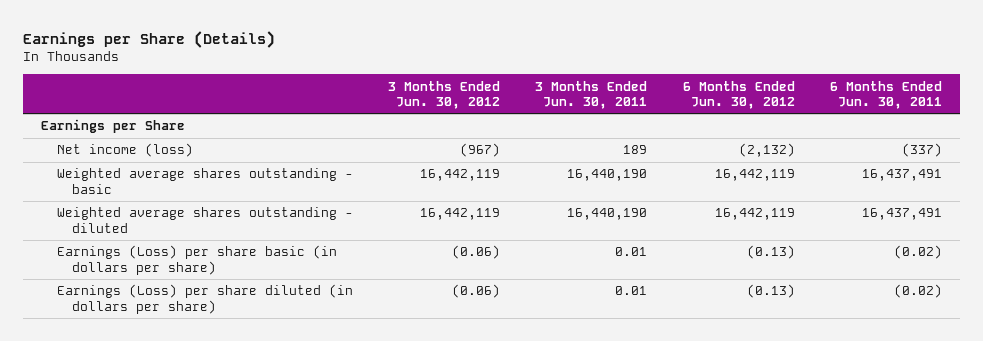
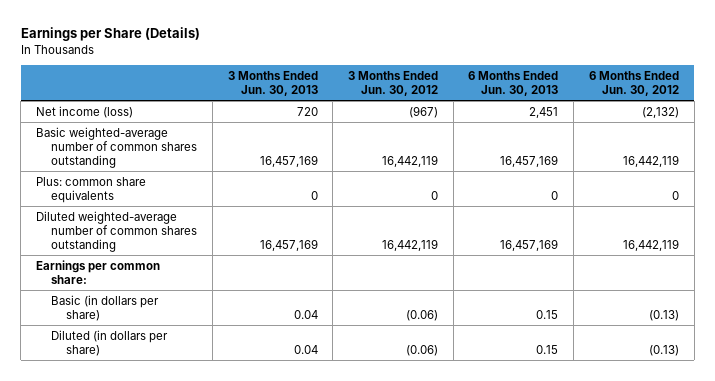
[535,80,648,109] 3 Months Ended Jun. 30, 2011 -> none
[830,80,943,109] 6 Months Ended Jun. 30, 2011 -> none
none -> [227,70,318,96] 3 Months Ended Jun. 30, 2013
none -> [468,70,559,96] 6 Months Ended Jun. 30, 2013
[41,119,186,134] Earnings per Share -> none
[56,168,353,194] Weighted average shares outstanding - basic -> [35,126,198,168] Basic weighted-average number of common shares outstanding
none -> [35,176,146,203] Plus: common share equivalents
[56,207,353,233] Weighted average shares outstanding - diluted -> [35,210,198,252] Diluted weighted-average number of common shares outstanding
none -> [35,259,160,284] Earnings per common share:
[56,245,337,275] Earnings (Loss) per share basic (in dollars per share) -> [51,294,160,321] Basic (in dollars per share)
[56,284,353,314] Earnings (Loss) per share diluted (in dollars per share) -> [51,329,169,356] Diluted (in dollars per share)

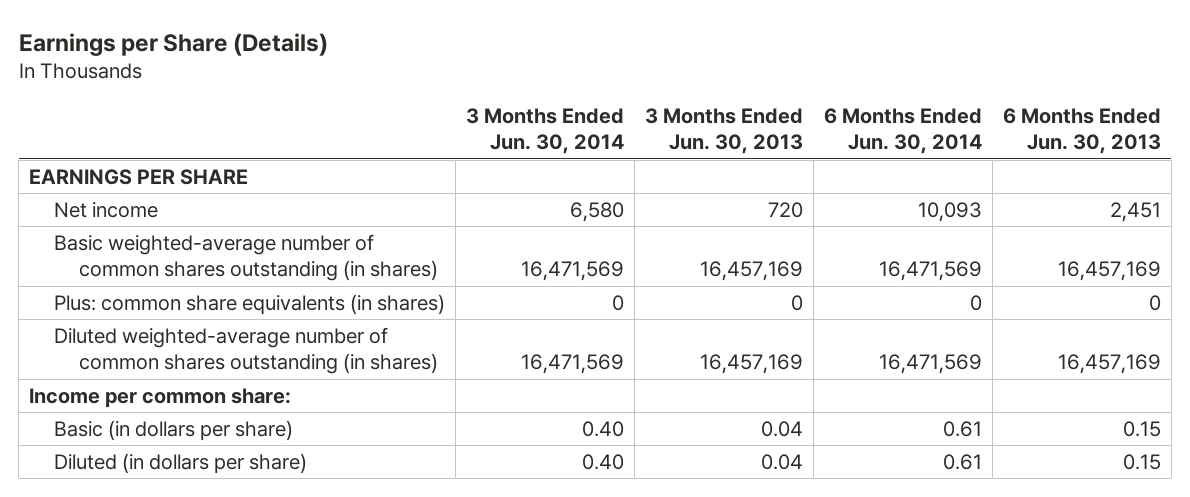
[347,70,438,96] 3 Months Ended Jun. 30, 2012 -> none
[588,70,679,96] 6 Months Ended Jun. 30, 2012 -> none
none -> [466,107,625,155] 3 Months Ended Jun. 30, 2014
none -> [824,107,983,155] 6 Months Ended Jun. 30, 2014
none -> [29,168,249,185] EARNINGS PER SHARE
[35,105,133,118] Net income (loss) -> [54,201,159,218] Net income
[35,126,198,168] Basic weighted-average number of common shares outstanding -> [54,233,439,282] Basic weighted-average number of common shares outstanding (in shares)
[35,176,146,203] Plus: common share equivalents -> [54,293,446,315] Plus: common share equivalents (in shares)
[35,210,198,252] Diluted weighted-average number of common shares outstanding -> [54,326,439,375] Diluted weighted-average number of common shares outstanding (in shares)
[35,259,160,284] Earnings per common share: -> [29,387,292,408] Income per common share:

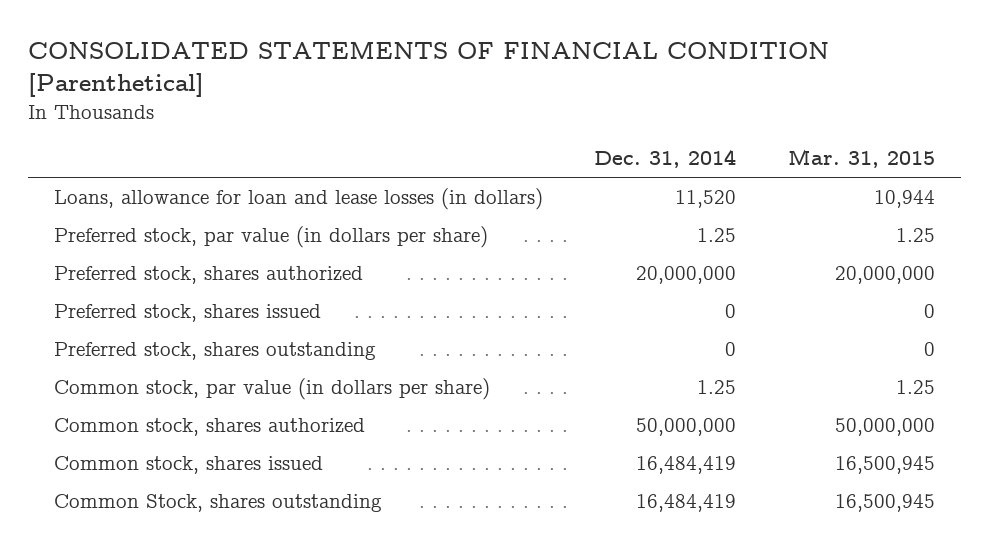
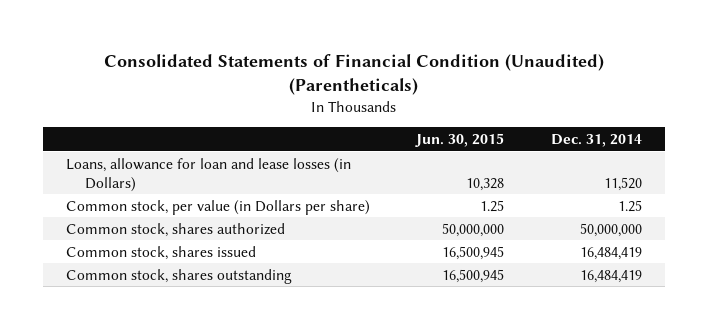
[27,41,829,98] CONSOLIDATED STATEMENTS OF FINANCIAL CONDITION [Parenthetical] -> [103,53,604,95] Consolidated Statements of Financial Condition (Unaudited) (Parentheticals)
[787,149,935,169] Mar. 31, 2015 -> none
none -> [415,133,505,148] Jun. 30, 2015
[53,226,488,249] Preferred stock, par value (in dollars per share) -> none
[53,266,363,285] Preferred stock, shares authorized -> none
[53,304,321,323] Preferred stock, shares issued -> none
[53,342,376,361] Preferred stock, shares outstanding -> none
[53,188,543,211] Loans, allowance for loan and lease losses (in dollars) -> [65,157,351,192] Loans, allowance for loan and lease losses (in Dollars)
[53,378,490,401] Common stock, par value (in dollars per share) -> [65,199,370,215] Common stock, per value (in Dollars per share)
[53,494,382,513] Common Stock, shares outstanding -> [65,268,292,284] Common stock, shares outstanding

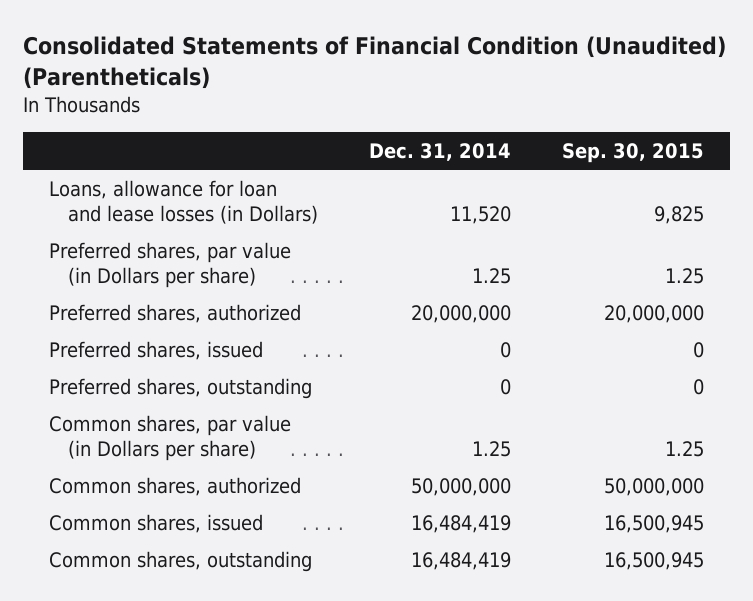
[415,133,505,148] Jun. 30, 2015 -> none
none -> [562,143,705,164] Sep. 30, 2015
none -> [48,241,291,288] Preferred shares, par value (in Dollars per share)
none -> [48,303,301,323] Preferred shares, authorized
none -> [48,340,263,360] Preferred shares, issued
none -> [48,377,312,399] Preferred shares, outstanding
[65,199,370,215] Common stock, per value (in Dollars per share) -> [48,414,291,461] Common shares, par value (in Dollars per share)
[65,222,285,237] Common stock, shares authorized -> [48,476,301,496] Common shares, authorized
[65,245,256,260] Common stock, shares issued -> [48,513,263,533] Common shares, issued
[65,268,292,284] Common stock, shares outstanding -> [48,550,312,572] Common shares, outstanding

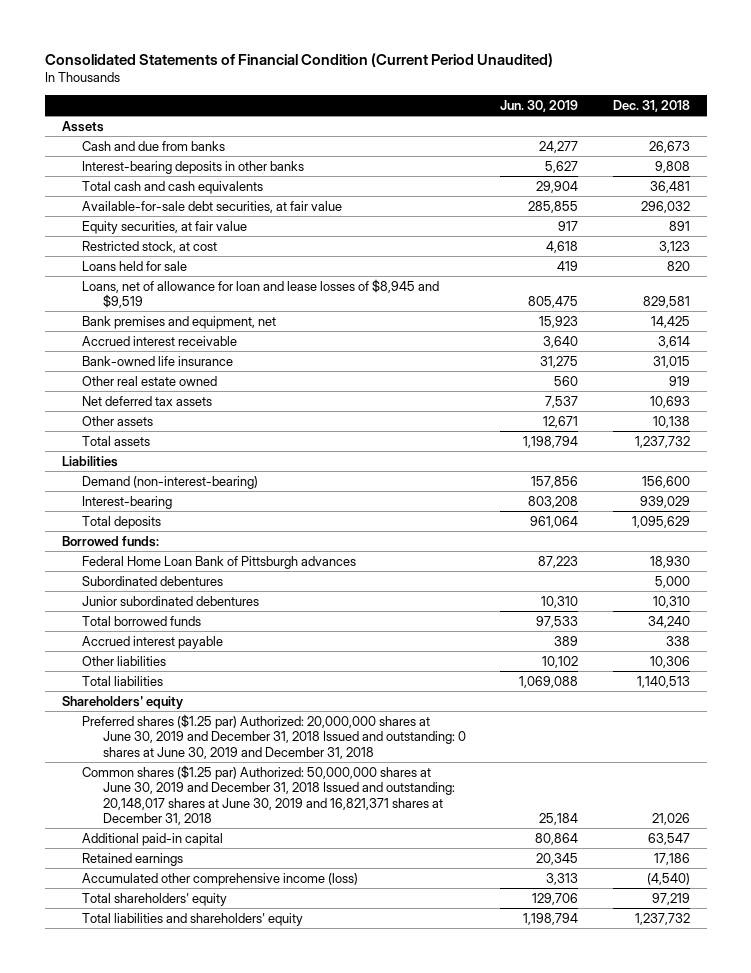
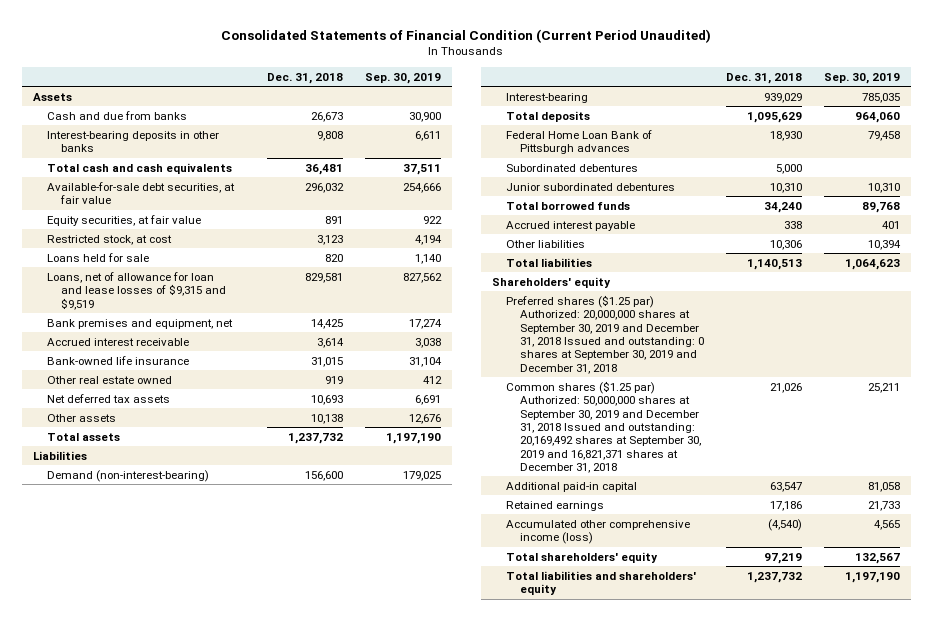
[500,99,579,112] Jun. 30, 2019 -> none
none -> [364,72,441,84] Sep. 30, 2019
[82,278,440,309] Loans, net of allowance for loan and lease losses of $8,945 and $9,519 -> [46,271,226,310] Loans, net of allowance for loan and lease losses of $9,315 and $9,519
[61,535,159,547] Borrowed funds: -> none
[82,713,466,759] Preferred shares ($1.25 par) Authorized: 20,000,000 shares at June 30, 2019 and December 31, 2018 Issued and outstanding: 0 shares at June 30, 2019 and December 31, 2018 -> [505,294,704,374] Preferred shares ($1.25 par) Authorized: 20,000,000 shares at September 30, 2019 and December 31, 2018 Issued and outstanding: 0 shares at September 30, 2019 and December 31, 2018
[82,764,455,826] Common shares ($1.25 par) Authorized: 50,000,000 shares at June 30, 2019 and December 31, 2018 Issued and outstanding: 20,148,017 shares at June 30, 2019 and 16,821,371 shares at December 31, 2018 -> [505,380,701,473] Common shares ($1.25 par) Authorized: 50,000,000 shares at September 30, 2019 and December 31, 2018 Issued and outstanding: 20,169,492 shares at September 30, 2019 and 16,821,371 shares at December 31, 2018

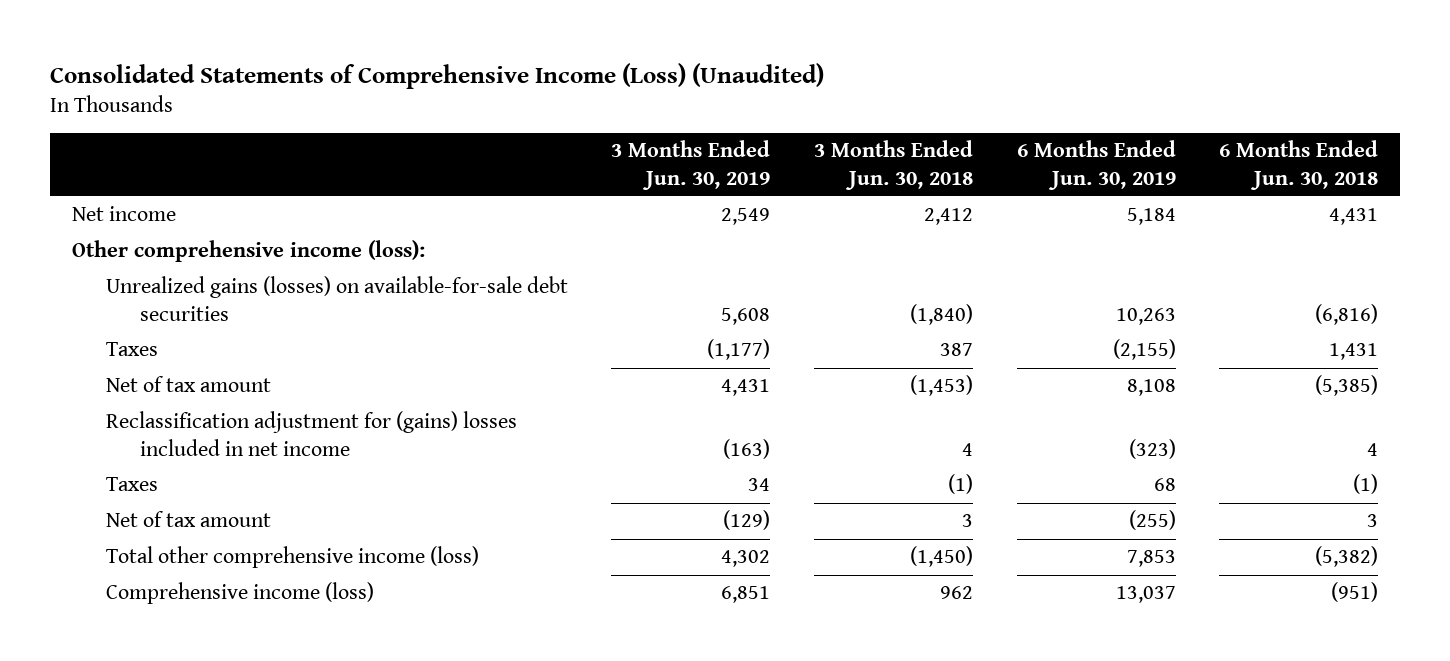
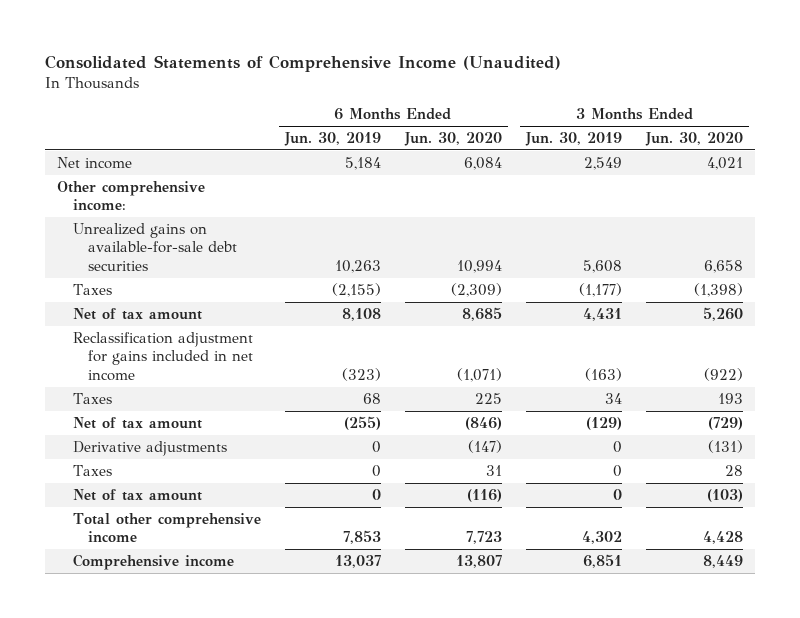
[49,62,824,89] Consolidated Statements of Comprehensive Income (Loss) (Unaudited) -> [44,54,561,72] Consolidated Statements of Comprehensive Income (Unaudited)
[814,140,974,190] 3 Months Ended Jun. 30, 2018 -> none
[1219,140,1379,190] 6 Months Ended Jun. 30, 2018 -> none
none -> [403,131,502,146] Jun. 30, 2020
none -> [645,131,744,146] Jun. 30, 2020
[71,240,425,263] Other comprehensive income (loss): -> [56,180,205,211] Other comprehensive income:
[105,276,568,321] Unrealized gains (losses) on available-for-sale debt securities -> [72,222,238,271] Unrealized gains on available-for-sale debt securities
[105,411,517,456] Reclassification adjustment for (gains) losses included in net income -> [72,331,254,381] Reclassification adjustment for gains included in net income
none -> [72,440,227,456] Derivative adjustments
none -> [72,464,112,476] Taxes
none -> [72,488,202,501] Net of tax amount
[105,546,479,569] Total other comprehensive income (loss) -> [72,512,261,543] Total other comprehensive income
[105,582,374,605] Comprehensive income (loss) -> [72,553,234,570] Comprehensive income

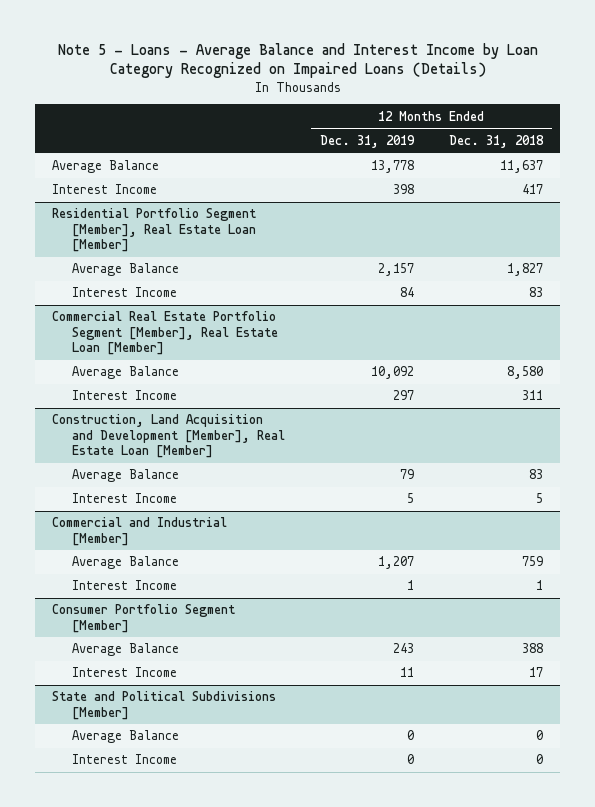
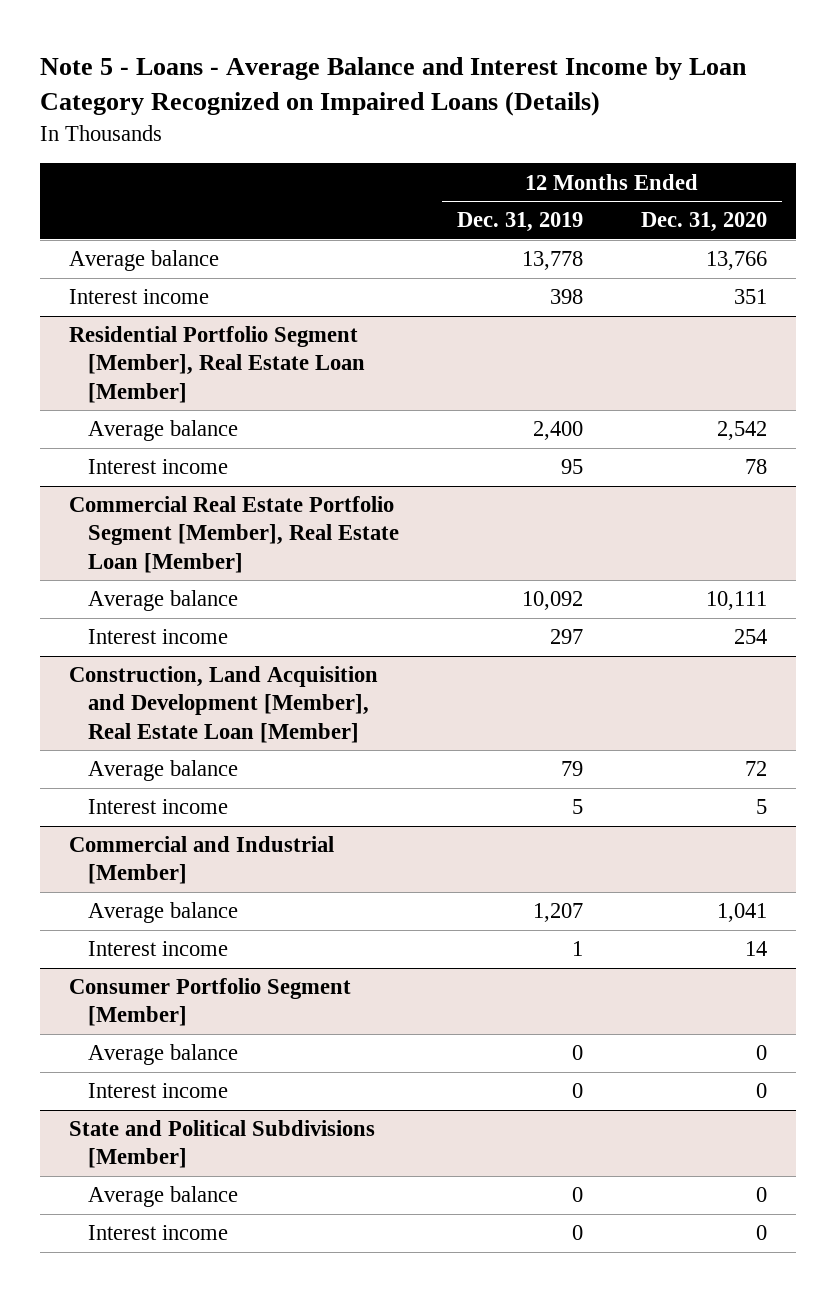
[448,134,544,148] Dec. 31, 2018 -> none
none -> [641,212,768,233] Dec. 31, 2020
[52,160,160,174] Average Balance -> [69,250,220,272] Average balance
[52,184,158,195] Interest Income -> [69,289,210,305] Interest income
[71,263,179,277] Average Balance -> [87,420,238,442] Average balance
[377,263,414,277] 2,157 -> [532,421,583,441] 2,400
[71,287,177,298] Interest Income -> [87,459,228,475] Interest income
[399,287,414,298] 84 -> [560,459,583,475] 95
[71,366,179,380] Average Balance -> [87,590,238,612] Average balance
[71,390,177,401] Interest Income -> [87,629,228,645] Interest income
[71,469,179,483] Average Balance -> [87,760,238,782] Average balance
[71,493,177,504] Interest Income -> [87,799,228,815] Interest income
[71,556,179,570] Average Balance -> [87,902,238,924] Average balance
[71,580,177,591] Interest Income -> [87,941,228,957] Interest income
[71,643,179,657] Average Balance -> [87,1044,238,1066] Average balance
[392,643,414,654] 243 -> [571,1045,583,1061] 0
[71,667,177,678] Interest Income -> [87,1083,228,1099] Interest income
[399,667,414,678] 11 -> [571,1083,583,1099] 0
[71,730,179,744] Average Balance -> [87,1186,238,1208] Average balance
[71,754,177,765] Interest Income -> [87,1225,228,1241] Interest income

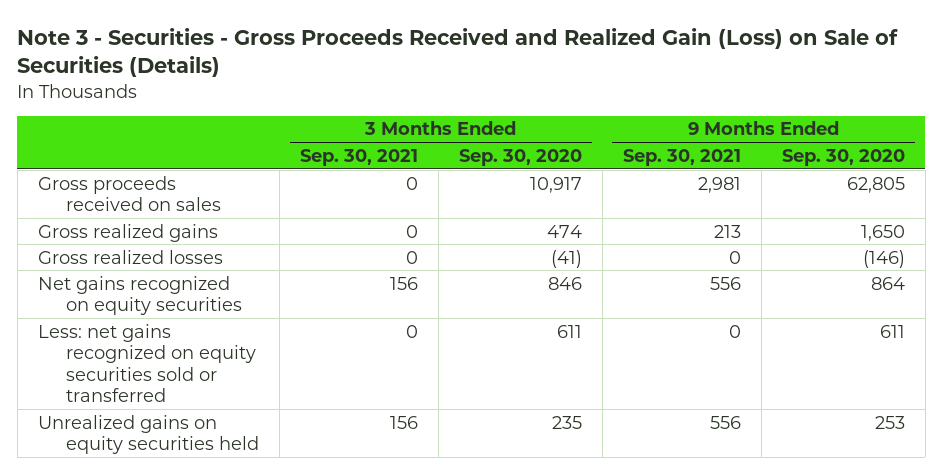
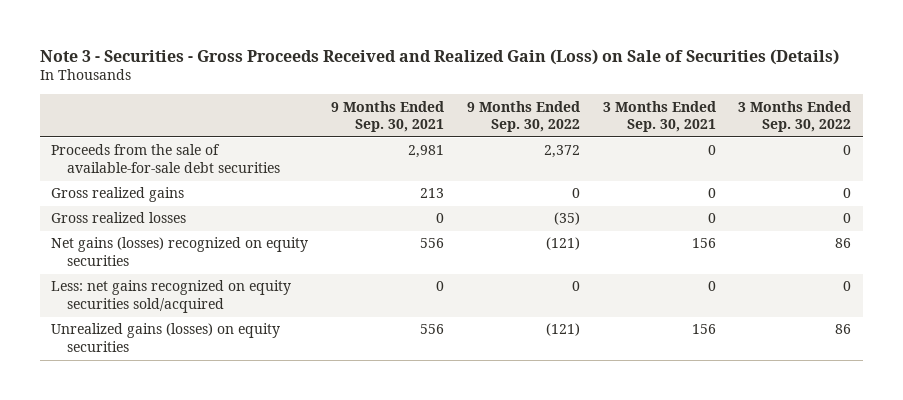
[458,148,582,166] Sep. 30, 2020 -> none
[781,148,905,166] Sep. 30, 2020 -> none
none -> [466,100,580,133] 9 Months Ended Sep. 30, 2022
none -> [738,100,852,133] 3 Months Ended Sep. 30, 2022
[37,175,221,212] Gross proceeds received on sales -> [51,144,280,174] Proceeds from the sale of available-for-sale debt securities
[37,275,242,316] Net gains recognized on equity securities -> [51,237,309,267] Net gains (losses) recognized on equity securities
[37,323,256,403] Less: net gains recognized on equity securities sold or transferred -> [51,280,292,314] Less: net gains recognized on equity securities sold/acquired
[37,414,259,455] Unrealized gains on equity securities held -> [51,323,281,353] Unrealized gains (losses) on equity securities

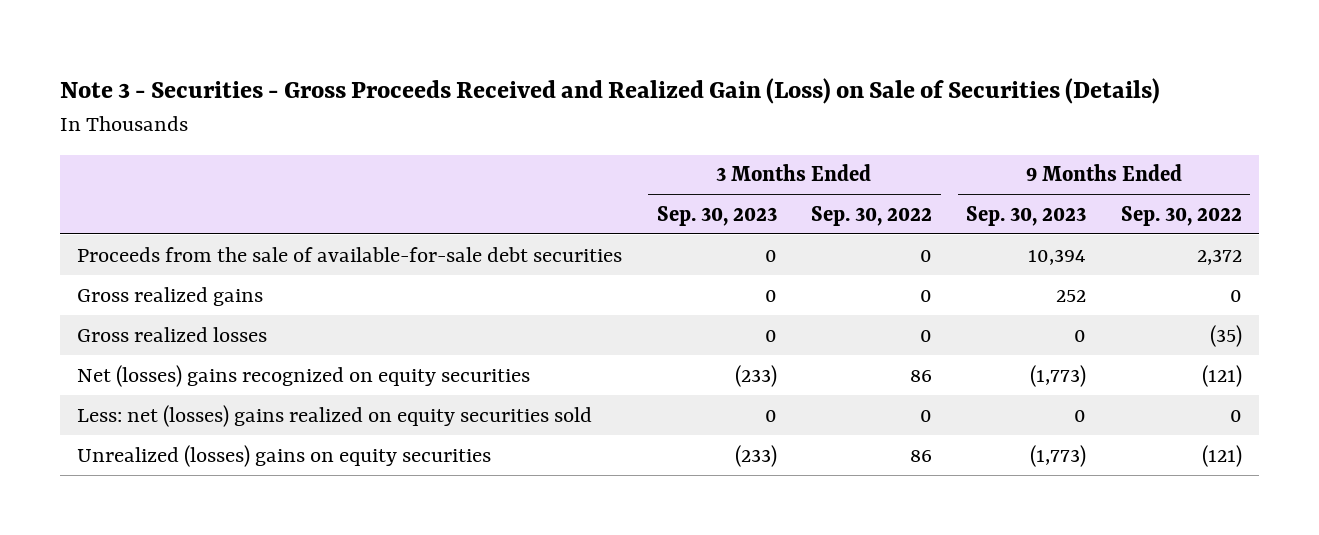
[331,100,445,133] 9 Months Ended Sep. 30, 2021 -> none
[602,100,716,133] 3 Months Ended Sep. 30, 2021 -> none
none -> [656,205,777,226] Sep. 30, 2023
none -> [966,205,1087,226] Sep. 30, 2023
[51,237,309,267] Net gains (losses) recognized on equity securities -> [77,364,531,387] Net (losses) gains recognized on equity securities
[51,280,292,314] Less: net gains recognized on equity securities sold/acquired -> [77,404,593,427] Less: net (losses) gains realized on equity securities sold
[51,323,281,353] Unrealized gains (losses) on equity securities -> [77,444,492,467] Unrealized (losses) gains on equity securities

